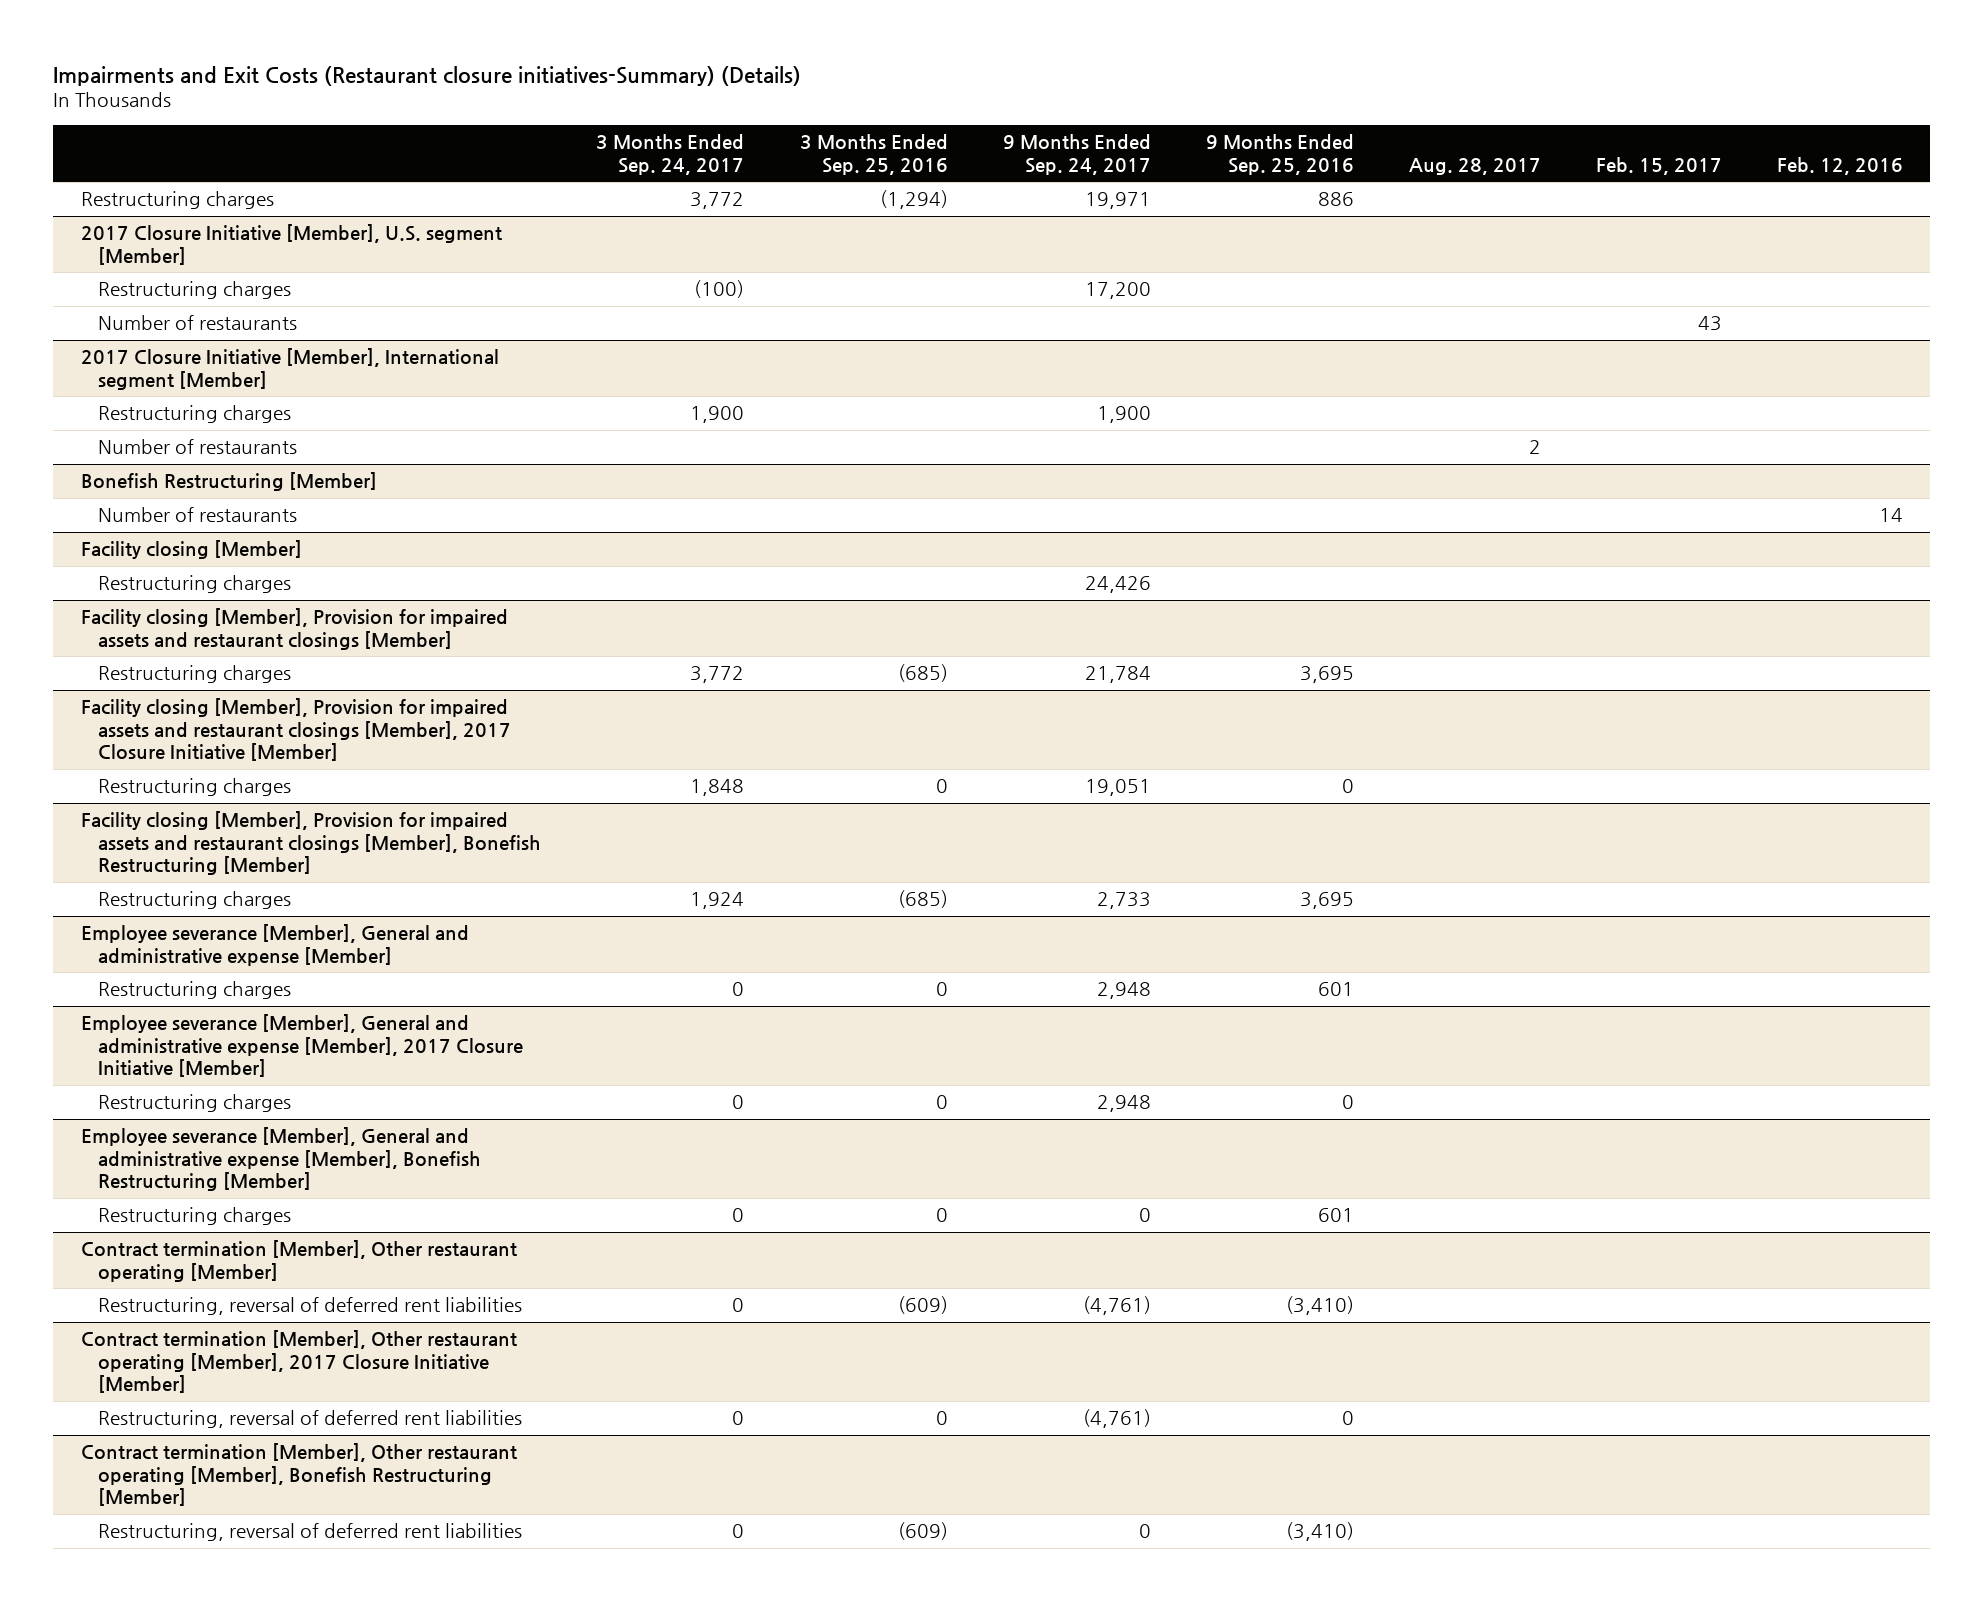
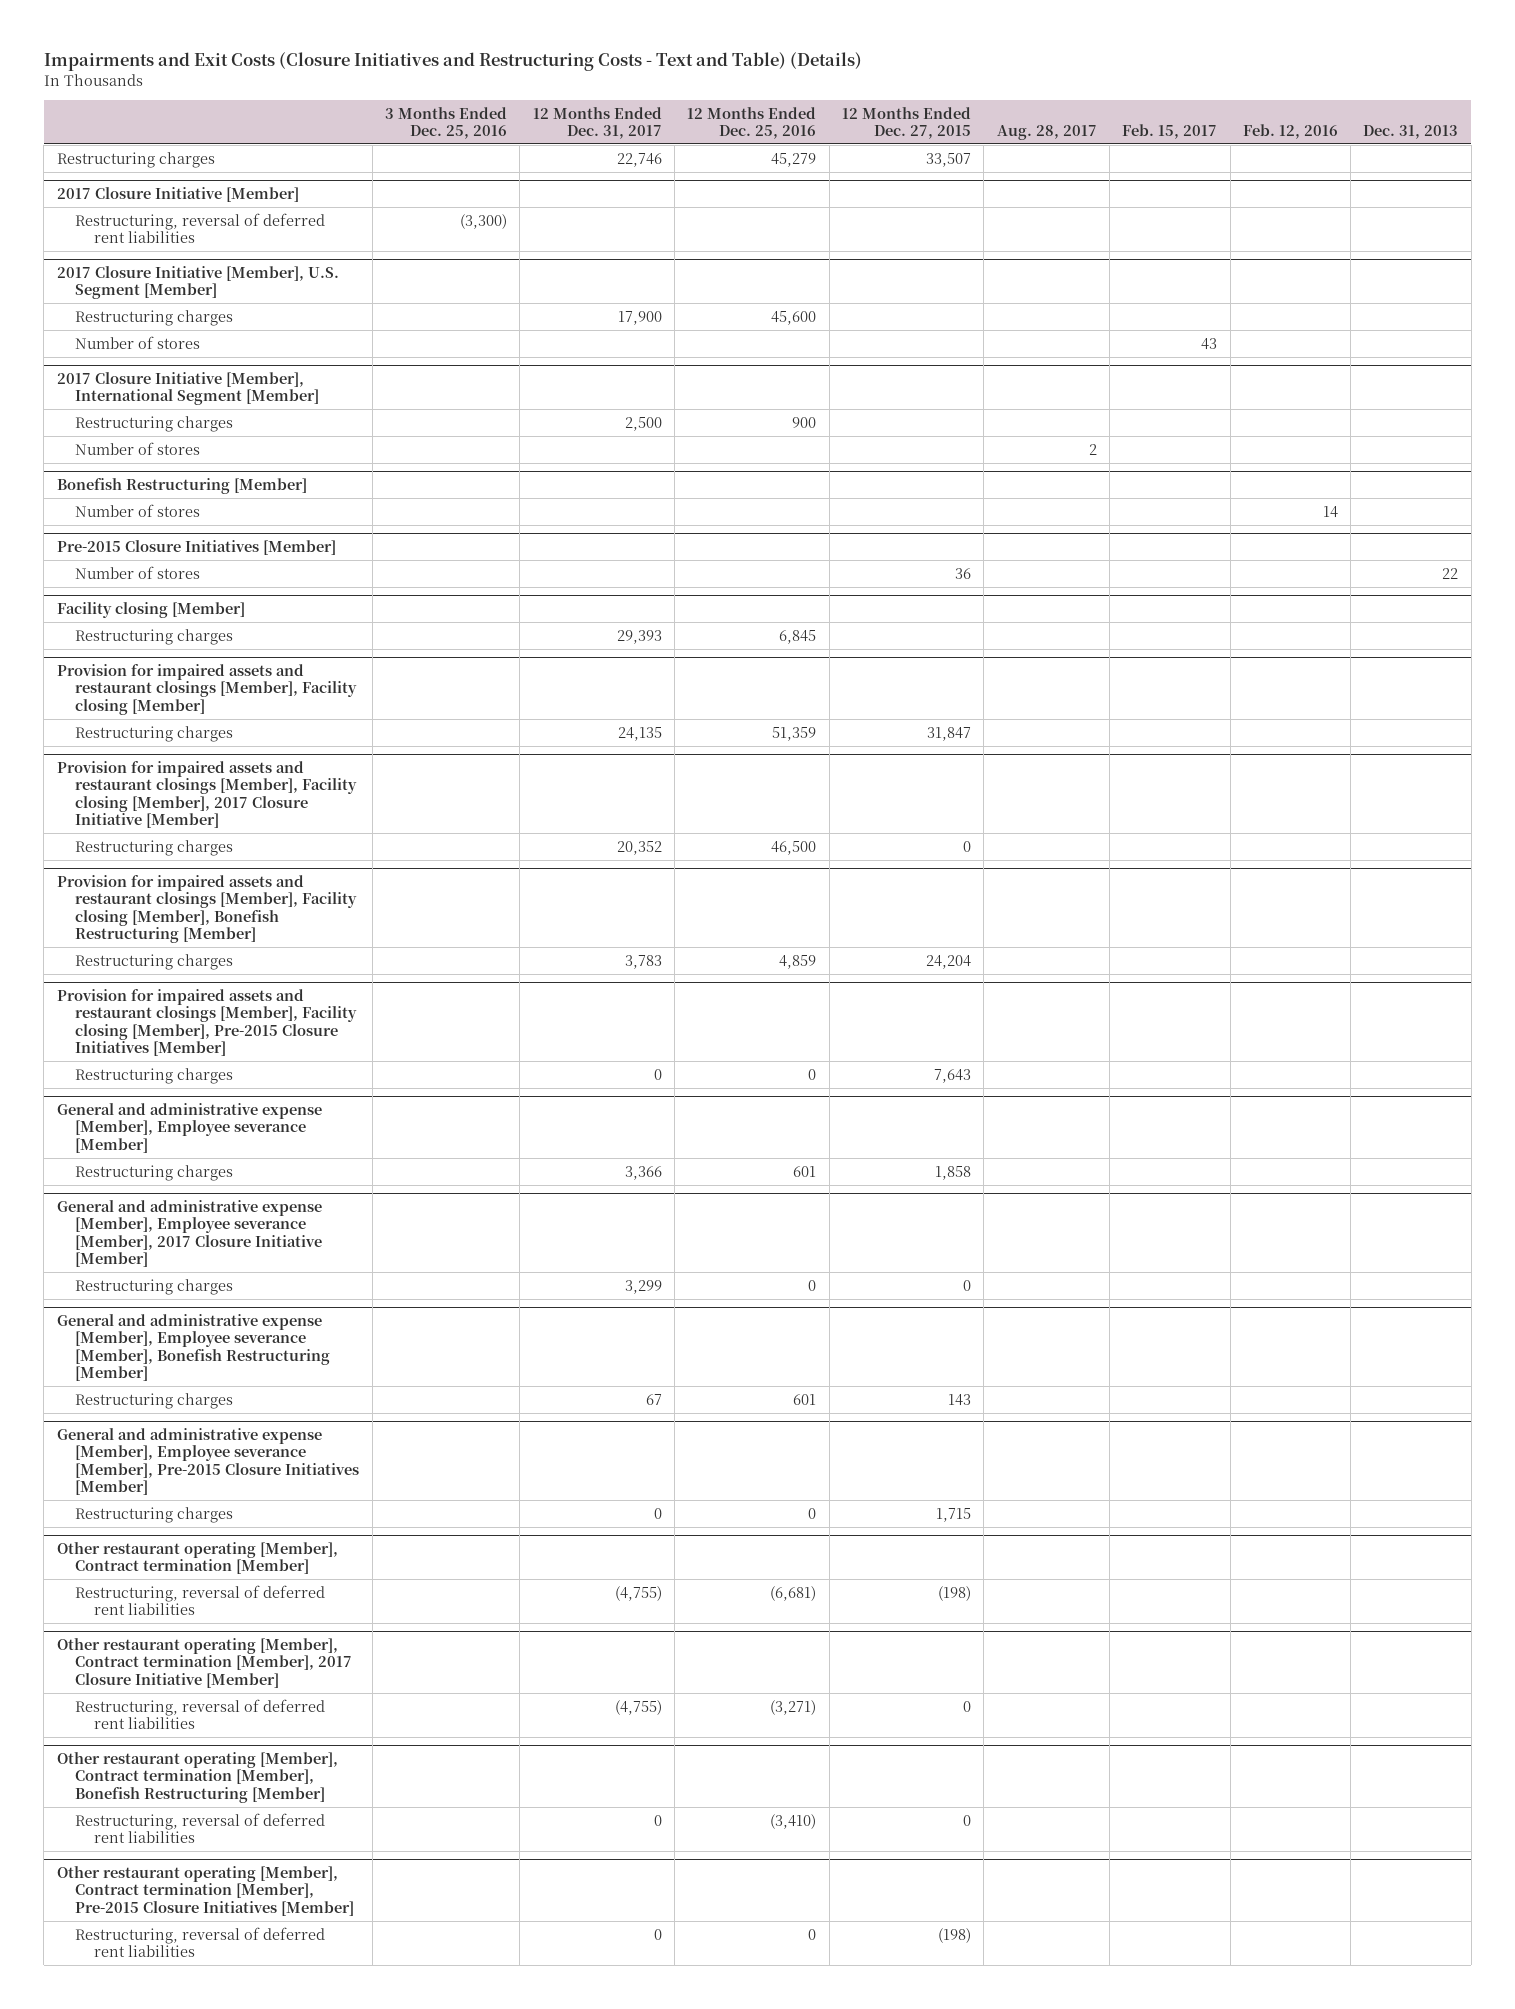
[53,65,802,86] Impairments and Exit Costs (Restaurant closure initiatives-Summary) (Details) -> [43,52,862,72] Impairments and Exit Costs (Closure Initiatives and Restructuring Costs - Text and Table) (Details)
[596,134,745,175] 3 Months Ended Sep. 24, 2017 -> none
[799,134,948,175] 3 Months Ended Sep. 25, 2016 -> none
[1002,134,1151,175] 9 Months Ended Sep. 24, 2017 -> none
[1205,134,1354,175] 9 Months Ended Sep. 25, 2016 -> none
none -> [384,106,507,139] 3 Months Ended Dec. 25, 2016
none -> [532,106,662,139] 12 Months Ended Dec. 31, 2017
none -> [687,106,817,139] 12 Months Ended Dec. 25, 2016
none -> [841,106,971,139] 12 Months Ended Dec. 27, 2015
none -> [1363,124,1459,139] Dec. 31, 2013
none -> [56,187,299,203] 2017 Closure Initiative [Member]
none -> [75,212,326,243] Restructuring, reversal of deferred rent liabilities
[80,224,502,265] 2017 Closure Initiative [Member], U.S. segment [Member] -> [56,266,339,300] 2017 Closure Initiative [Member], U.S. Segment [Member]
[98,315,298,331] Number of restaurants -> [75,335,201,349] Number of stores
[80,348,499,390] 2017 Closure Initiative [Member], International segment [Member] -> [56,372,320,406] 2017 Closure Initiative [Member], International Segment [Member]
[98,439,298,455] Number of restaurants -> [75,441,201,455] Number of stores
[98,507,298,523] Number of restaurants -> [75,503,201,517] Number of stores
none -> [56,540,336,556] Pre-2015 Closure Initiatives [Member]
none -> [75,565,201,579] Number of stores
[80,608,508,650] Facility closing [Member], Provision for impaired assets and restaurant closings [Member] -> [56,664,358,715] Provision for impaired assets and restaurant closings [Member], Facility closing [Member]
[80,698,512,762] Facility closing [Member], Provision for impaired assets and restaurant closings [Member], 2017 Closure Initiative [Member] -> [56,761,358,828] Provision for impaired assets and restaurant closings [Member], Facility closing [Member], 2017 Closure Initiative [Member]
[80,811,542,876] Facility closing [Member], Provision for impaired assets and restaurant closings [Member], Bonefish Restructuring [Member] -> [56,875,358,943] Provision for impaired assets and restaurant closings [Member], Facility closing [Member], Bonefish Restructuring [Member]
none -> [56,989,358,1056] Provision for impaired assets and restaurant closings [Member], Facility closing [Member], Pre-2015 Closure Initiatives [Member]
none -> [75,1067,234,1084] Restructuring charges
[80,924,469,966] Employee severance [Member], General and administrative expense [Member] -> [56,1103,322,1153] General and administrative expense [Member], Employee severance [Member]
[80,1014,524,1078] Employee severance [Member], General and administrative expense [Member], 2017 Closure Initiative [Member] -> [56,1200,323,1267] General and administrative expense [Member], Employee severance [Member], 2017 Closure Initiative [Member]
[80,1127,482,1192] Employee severance [Member], General and administrative expense [Member], Bonefish Restructuring [Member] -> [56,1314,331,1381] General and administrative expense [Member], Employee severance [Member], Bonefish Restructuring [Member]
none -> [56,1428,360,1495] General and administrative expense [Member], Employee severance [Member], Pre-2015 Closure Initiatives [Member]
none -> [75,1506,234,1523] Restructuring charges
[80,1240,517,1282] Contract termination [Member], Other restaurant operating [Member] -> [56,1542,338,1575] Other restaurant operating [Member], Contract termination [Member]
[80,1330,517,1394] Contract termination [Member], Other restaurant operating [Member], 2017 Closure Initiative [Member] -> [56,1638,353,1688] Other restaurant operating [Member], Contract termination [Member], 2017 Closure Initiative [Member]
[80,1443,517,1507] Contract termination [Member], Other restaurant operating [Member], Bonefish Restructuring [Member] -> [56,1752,338,1803] Other restaurant operating [Member], Contract termination [Member], Bonefish Restructuring [Member]
none -> [56,1866,355,1916] Other restaurant operating [Member], Contract termination [Member], Pre-2015 Closure Initiatives [Member]
none -> [75,1926,326,1957] Restructuring, reversal of deferred rent liabilities

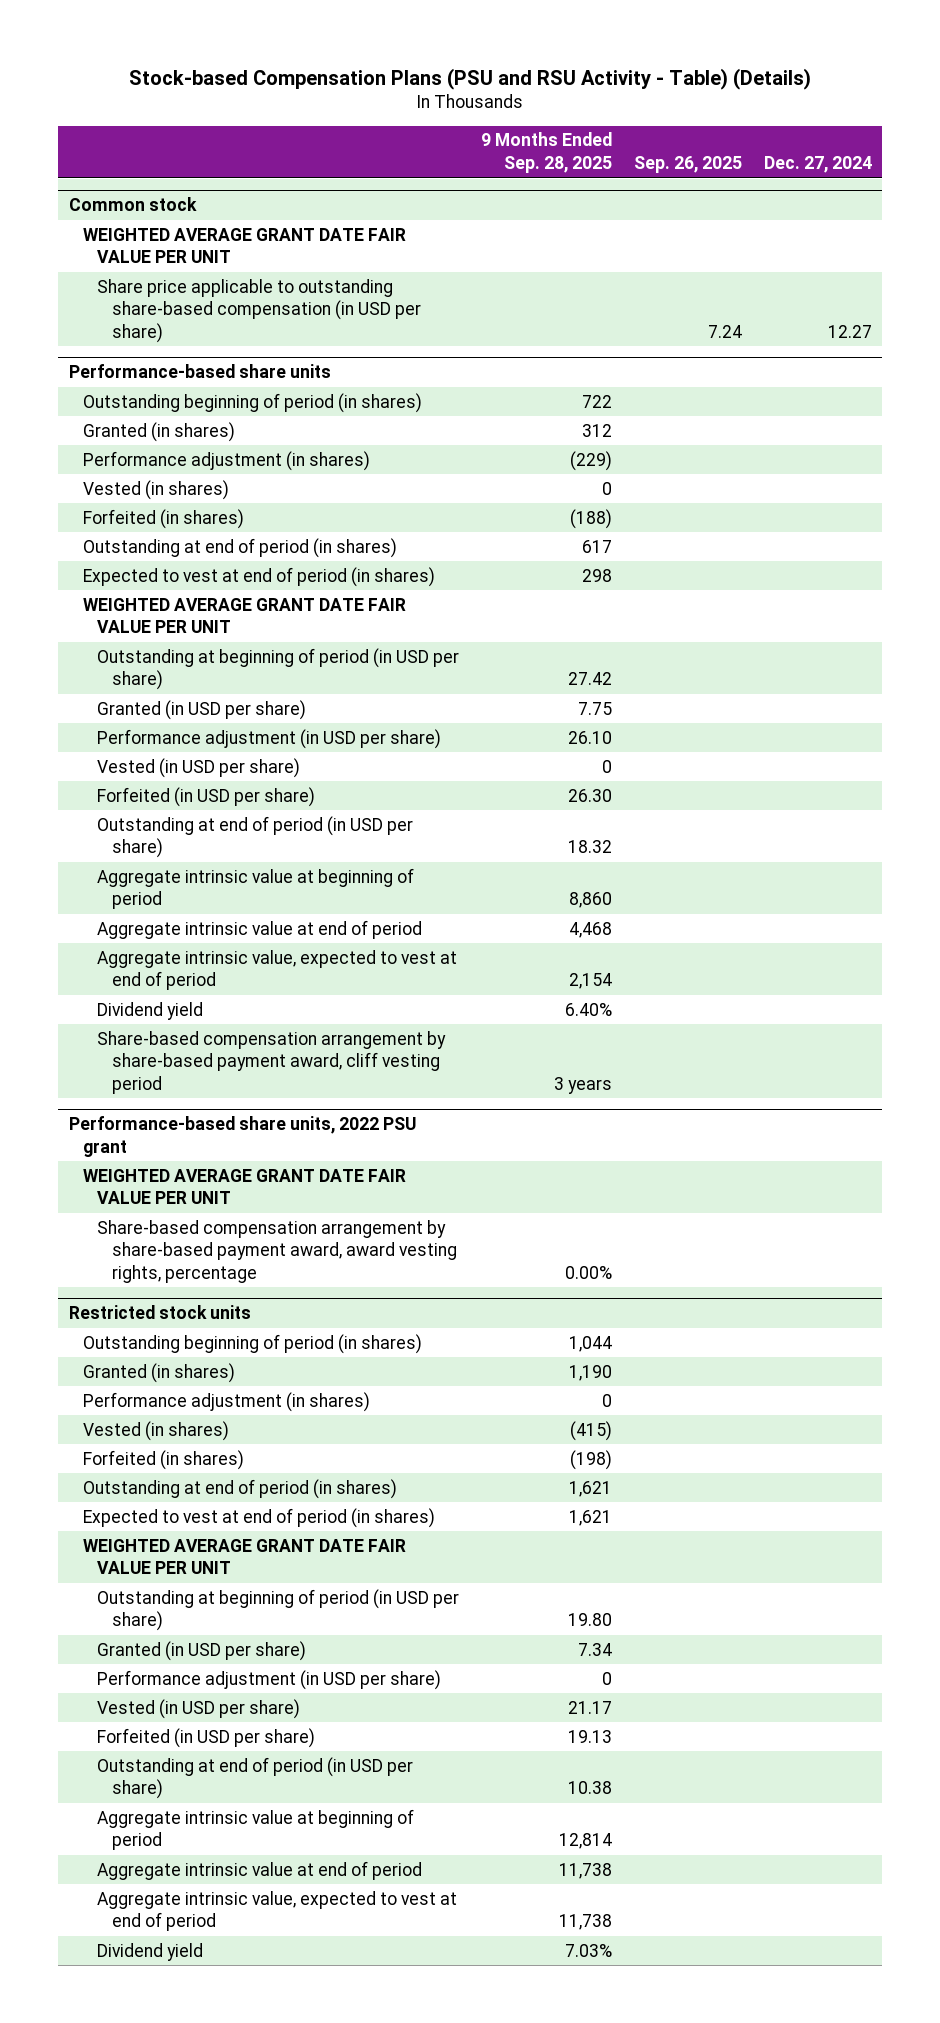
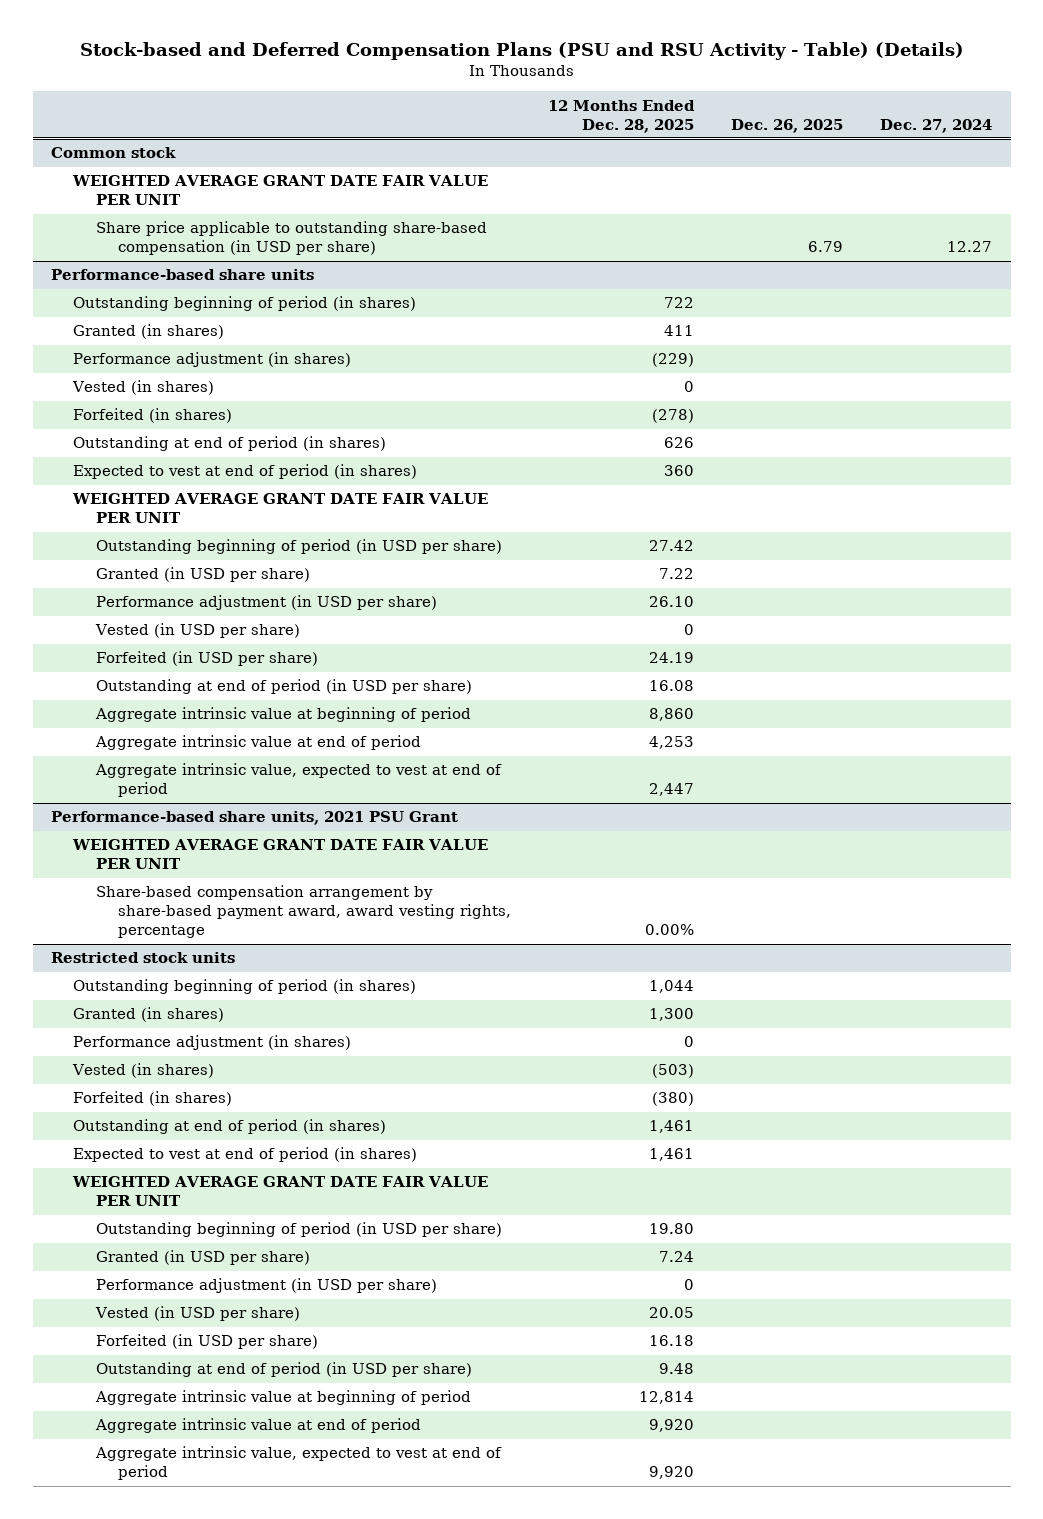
[129,67,812,90] Stock-based Compensation Plans (PSU and RSU Activity - Table) (Details) -> [79,41,964,60] Stock-based and Deferred Compensation Plans (PSU and RSU Activity - Table) (Details)
[481,132,613,174] 9 Months Ended Sep. 28, 2025 -> none
[633,156,742,174] Sep. 26, 2025 -> none
none -> [548,99,696,133] 12 Months Ended Dec. 28, 2025
none -> [731,118,844,133] Dec. 26, 2025
[97,647,460,691] Outstanding at beginning of period (in USD per share) -> [95,539,502,555] Outstanding beginning of period (in USD per share)
[97,1001,204,1020] Dividend yield -> none
[97,1030,447,1094] Share-based compensation arrangement by share-based payment award, cliff vesting period -> none
[68,1116,416,1157] Performance-based share units, 2022 PSU grant -> [50,811,458,826] Performance-based share units, 2021 PSU Grant
[97,1588,460,1632] Outstanding at beginning of period (in USD per share) -> [95,1222,502,1238] Outstanding beginning of period (in USD per share)
[97,1942,204,1961] Dividend yield -> none

